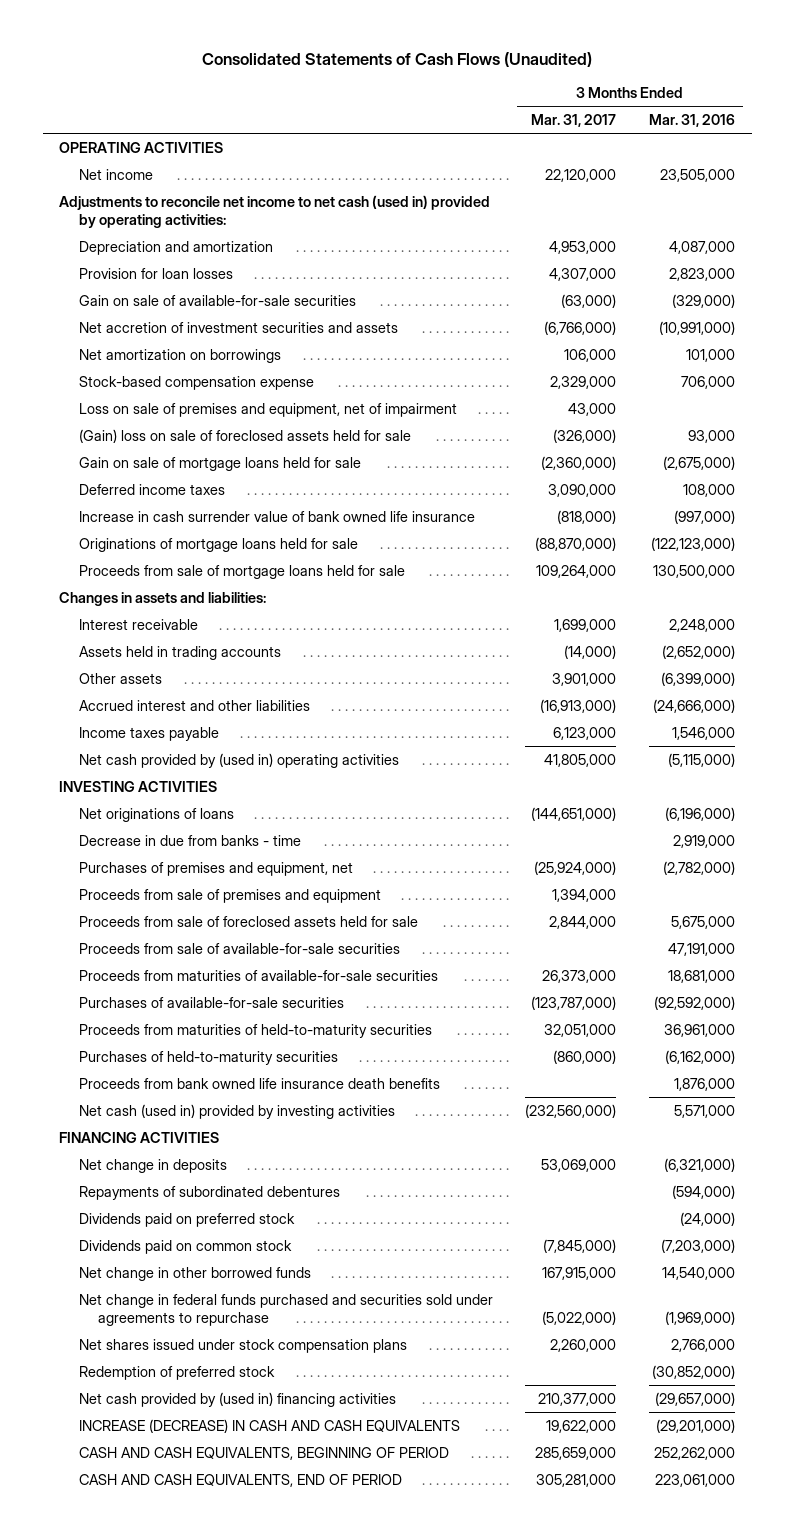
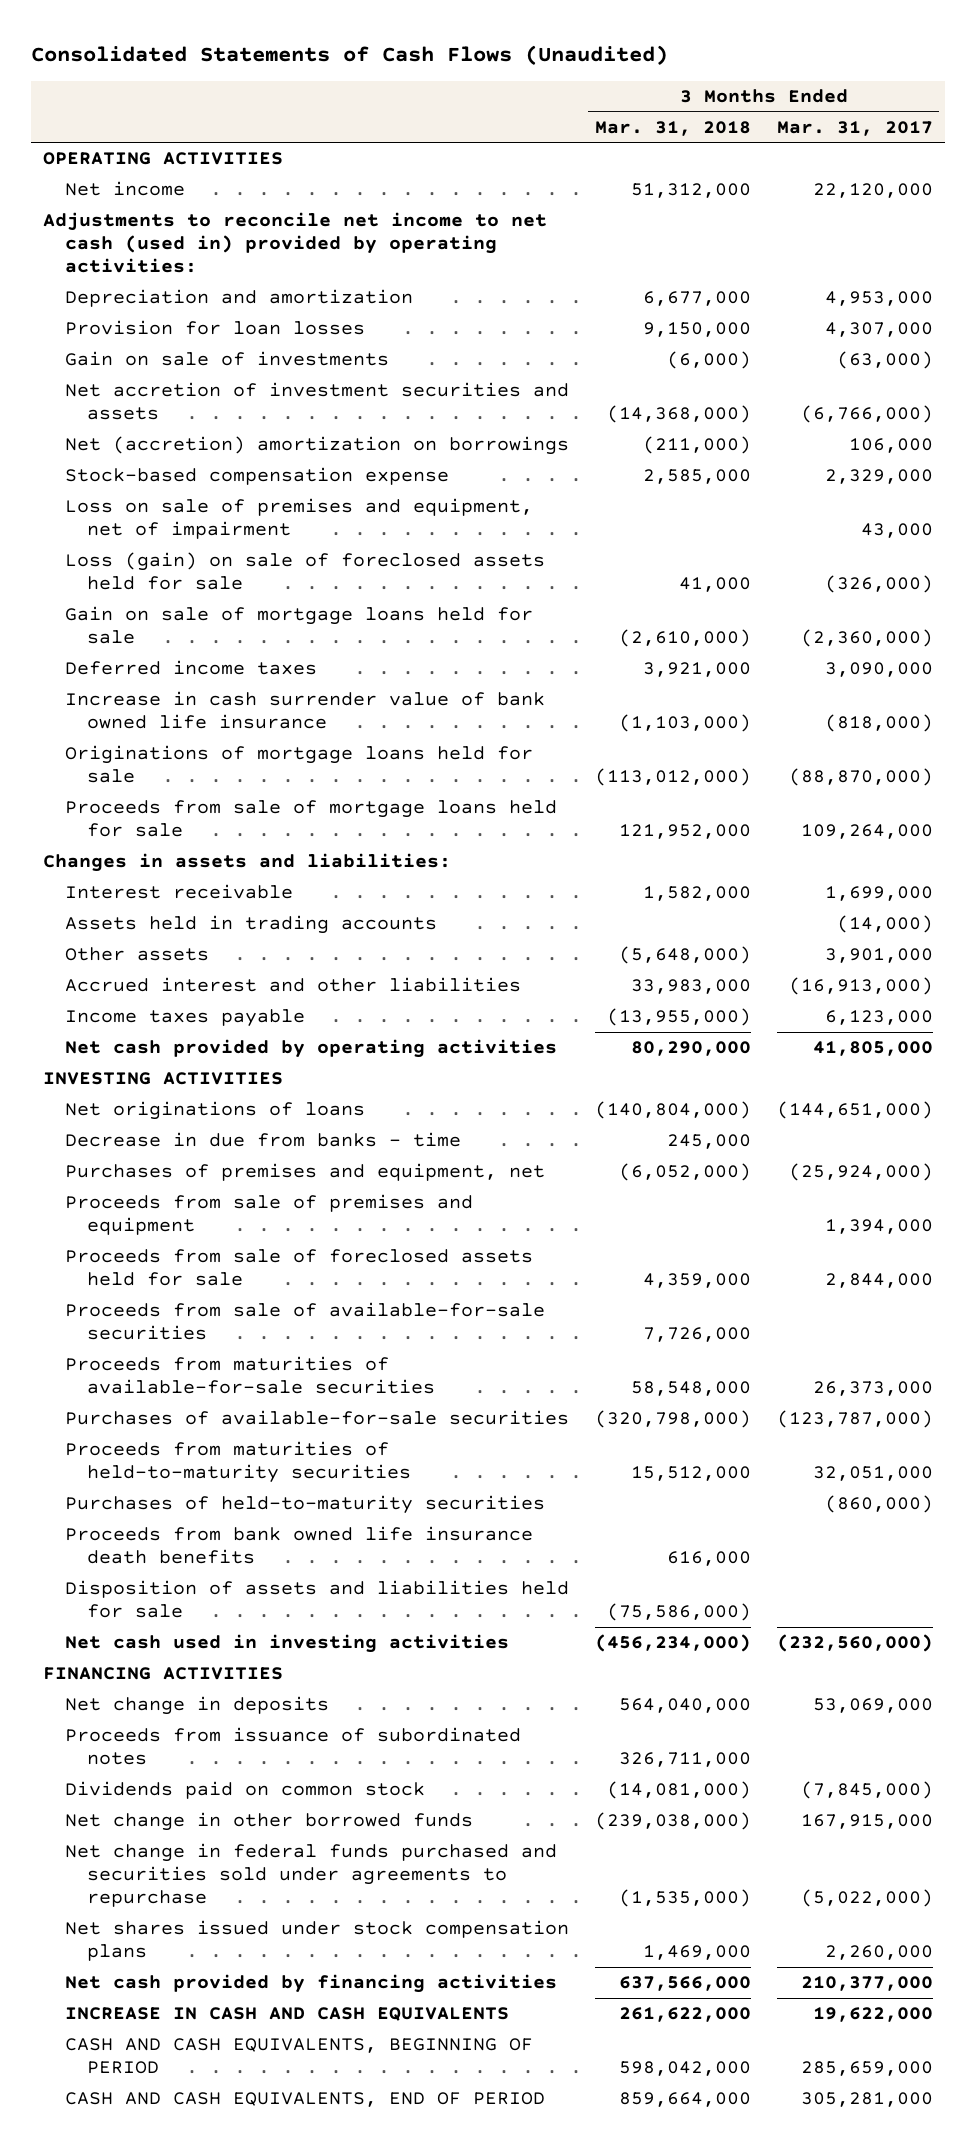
[649,114,736,128] Mar. 31, 2016 -> none
none -> [594,120,751,136] Mar. 31, 2018
[78,294,356,306] Gain on sale of available-for-sale securities -> [65,351,390,367] Gain on sale of investments
[78,348,281,363] Net amortization on borrowings -> [65,436,570,456] Net (accretion) amortization on borrowings
[78,428,411,443] (Gain) loss on sale of foreclosed assets held for sale -> [65,552,546,591] Loss (gain) on sale of foreclosed assets held for sale
[78,752,399,768] Net cash provided by (used in) operating activities -> [65,1039,558,1059] Net cash provided by operating activities
none -> [65,1580,570,1619] Disposition of assets and liabilities held for sale
[78,1103,395,1119] Net cash (used in) provided by investing activities -> [65,1634,510,1654] Net cash used in investing activities
[78,1185,340,1200] Repayments of subordinated debentures -> none
[78,1212,295,1227] Dividends paid on preferred stock -> none
none -> [65,1727,522,1766] Proceeds from issuance of subordinated notes
[78,1365,275,1380] Redemption of preferred stock -> none
[78,1391,396,1407] Net cash provided by (used in) financing activities -> [65,1974,558,1994] Net cash provided by financing activities
[78,1418,460,1433] INCREASE (DECREASE) IN CASH AND CASH EQUIVALENTS -> [65,2007,510,2022] INCREASE IN CASH AND CASH EQUIVALENTS

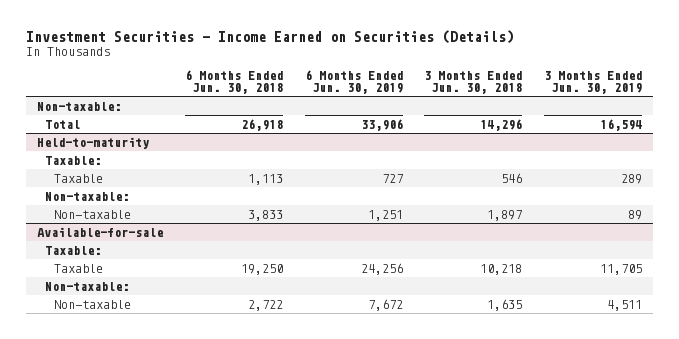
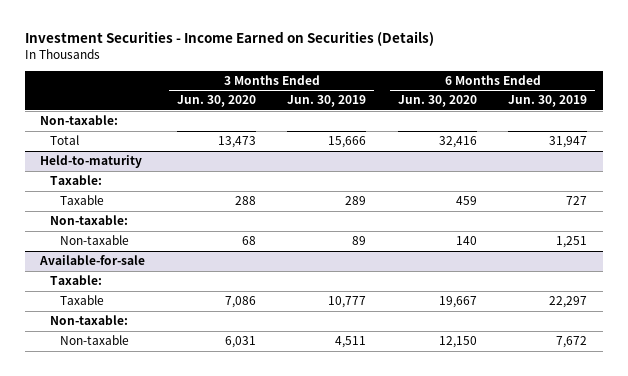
[184,70,283,95] 6 Months Ended Jun. 30, 2018 -> none
[424,71,523,95] 3 Months Ended Jun. 30, 2018 -> none
none -> [176,95,256,108] Jun. 30, 2020
none -> [397,95,477,108] Jun. 30, 2020
[360,118,403,131] 33,906 -> [549,136,588,149] 31,947
[600,118,643,131] 16,594 -> [328,136,367,149] 15,666
[360,262,403,275] 24,256 -> [549,296,588,309] 22,297
[600,263,643,275] 11,705 -> [328,296,367,309] 10,777

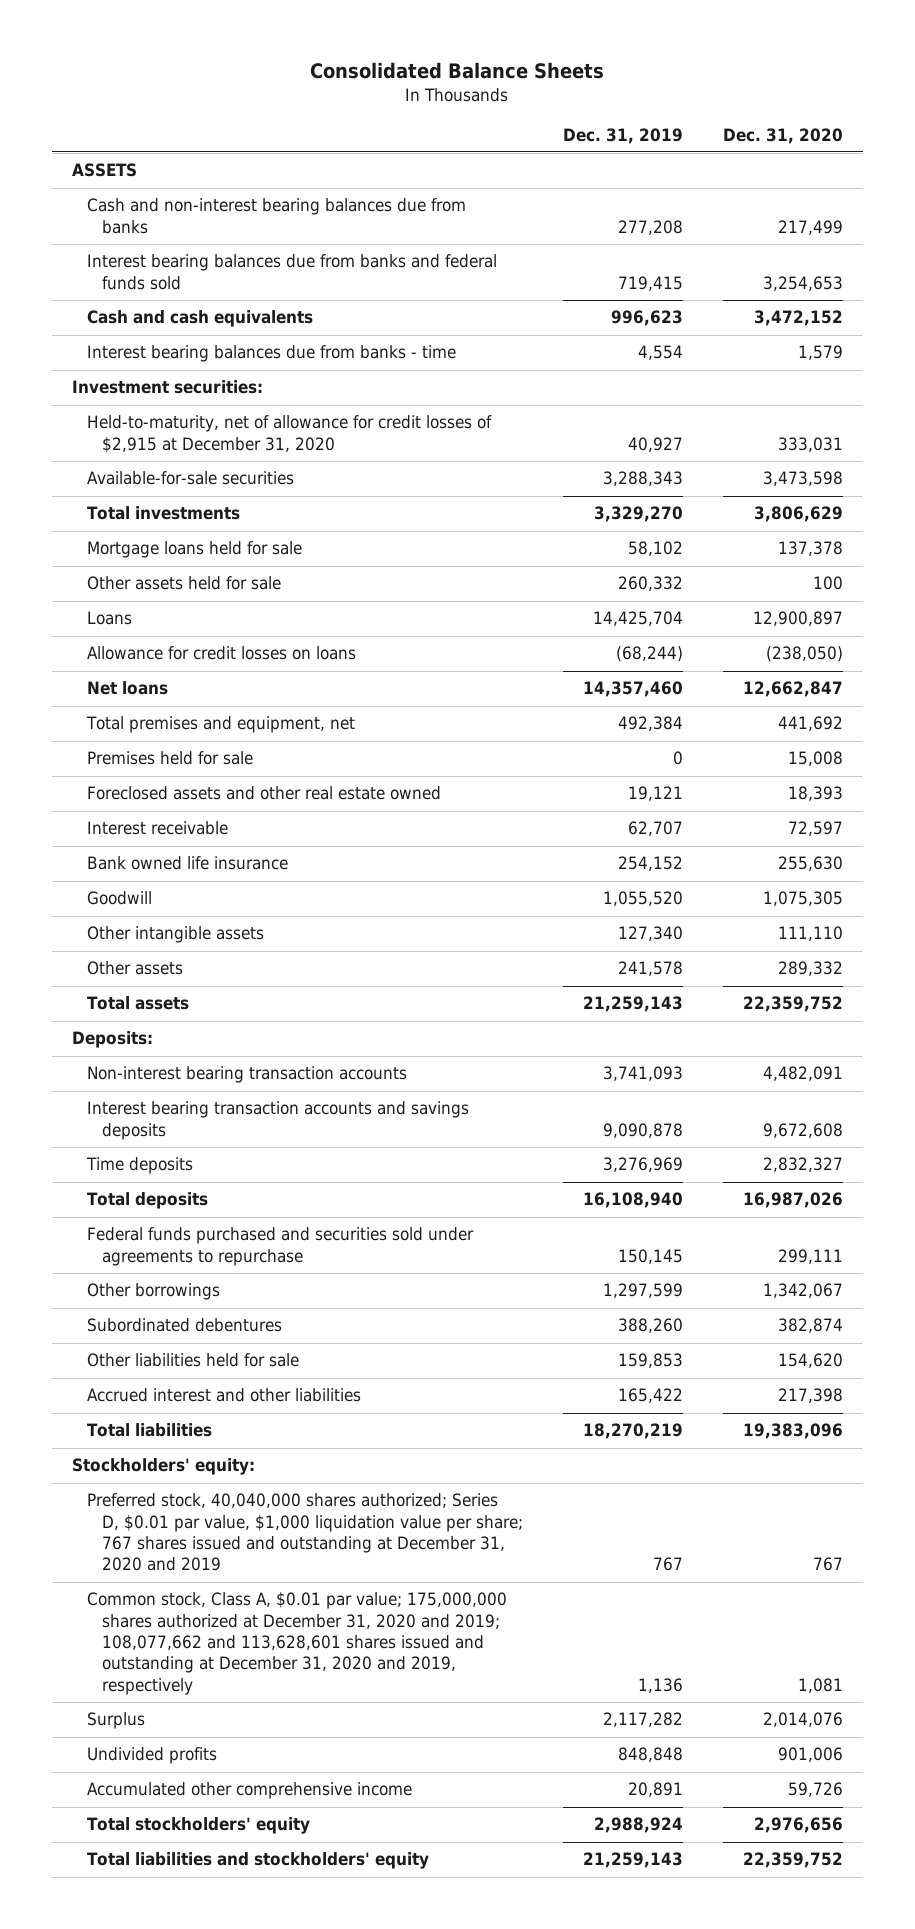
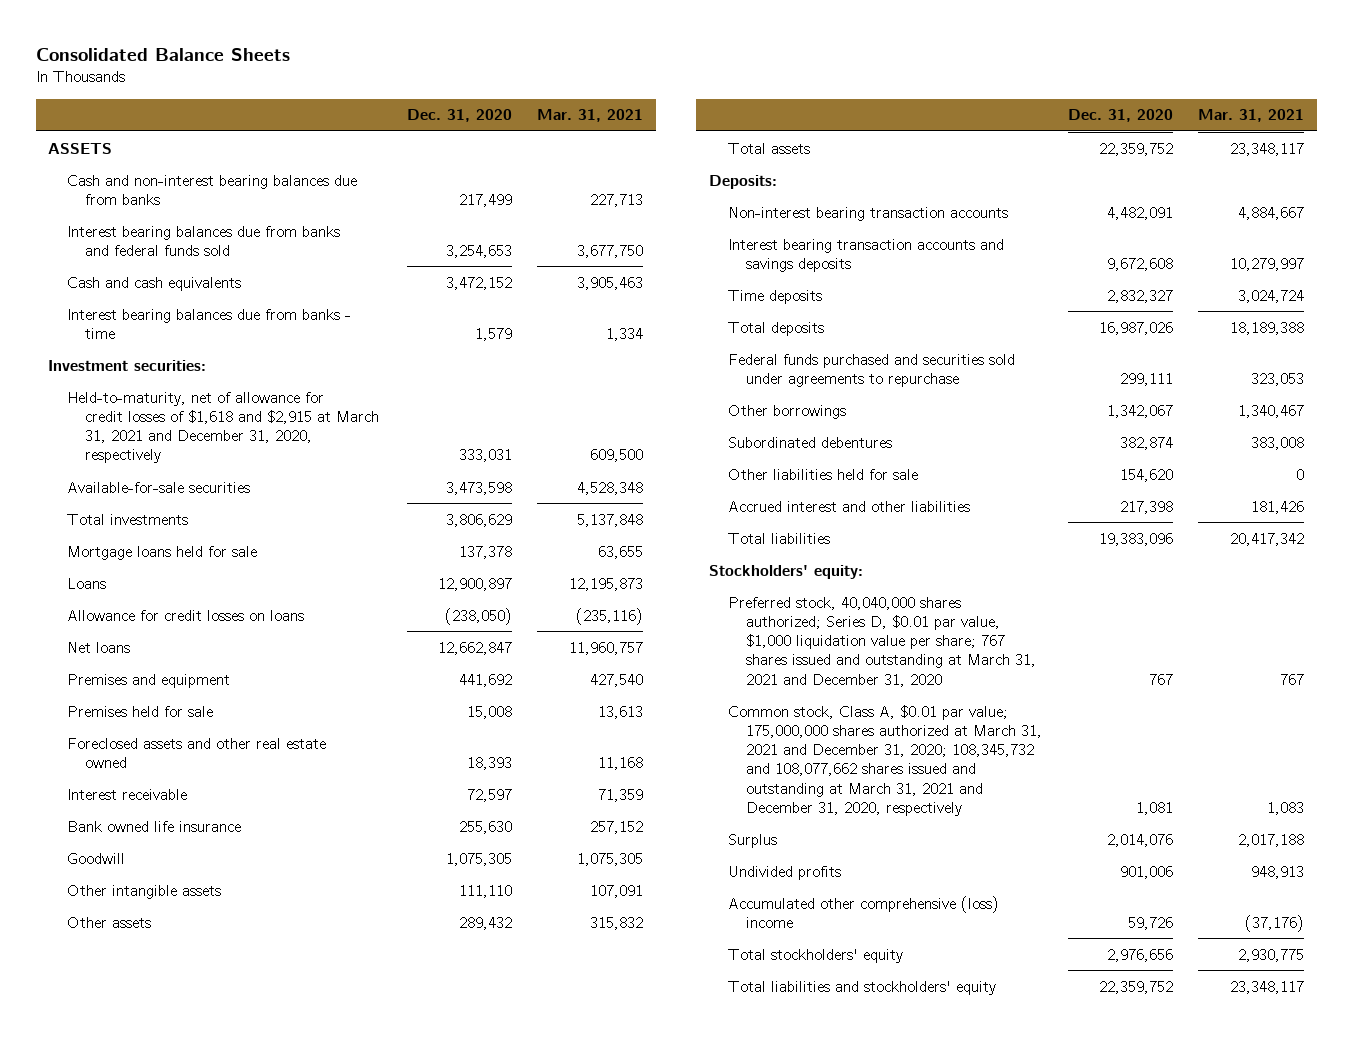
[563,127,684,144] Dec. 31, 2019 -> none
none -> [537,109,644,123] Mar. 31, 2021
[87,415,493,453] Held-to-maturity, net of allowance for credit losses of $2,915 at December 31, 2020 -> [66,391,380,464] Held-to-maturity, net of allowance for credit losses of $1,618 and $2,915 at March 31, 2021 and December 31, 2020, respectively
[87,576,282,591] Other assets held for sale -> none
[86,716,356,734] Total premises and equipment, net -> [66,673,230,688] Premises and equipment
[777,961,843,977] 289,332 -> [458,916,512,930] 289,432
[87,1493,524,1572] Preferred stock, 40,040,000 shares authorized; Series D, $0.01 par value, $1,000 liquidation value per share; 767 shares issued and outstanding at December 31, 2020 and 2019 -> [727,596,1037,687] Preferred stock, 40,040,000 shares authorized; Series D, $0.01 par value, $1,000 liquidation value per share; 767 shares issued and outstanding at March 31, 2021 and December 31, 2020
[87,1592,508,1695] Common stock, Class A, $0.01 par value; 175,000,000 shares authorized at December 31, 2020 and 2019; 108,077,662 and 113,628,601 shares issued and outstanding at December 31, 2020 and 2019, respectively -> [727,704,1043,817] Common stock, Class A, $0.01 par value; 175,000,000 shares authorized at March 31, 2021 and December 31, 2020; 108,345,732 and 108,077,662 shares issued and outstanding at March 31, 2021 and December 31, 2020, respectively
[87,1782,413,1800] Accumulated other comprehensive income -> [727,895,999,928] Accumulated other comprehensive (loss) income

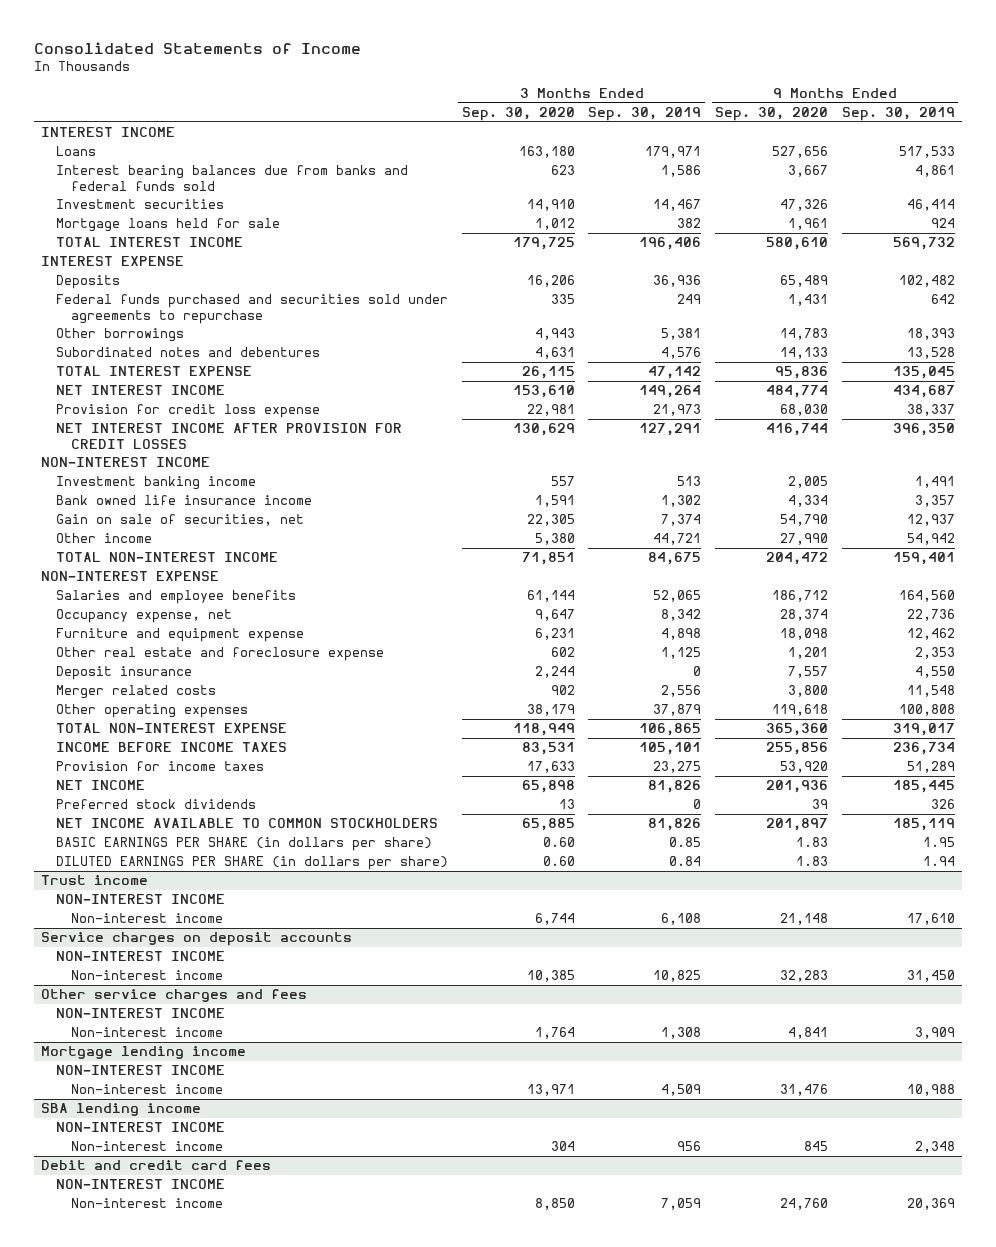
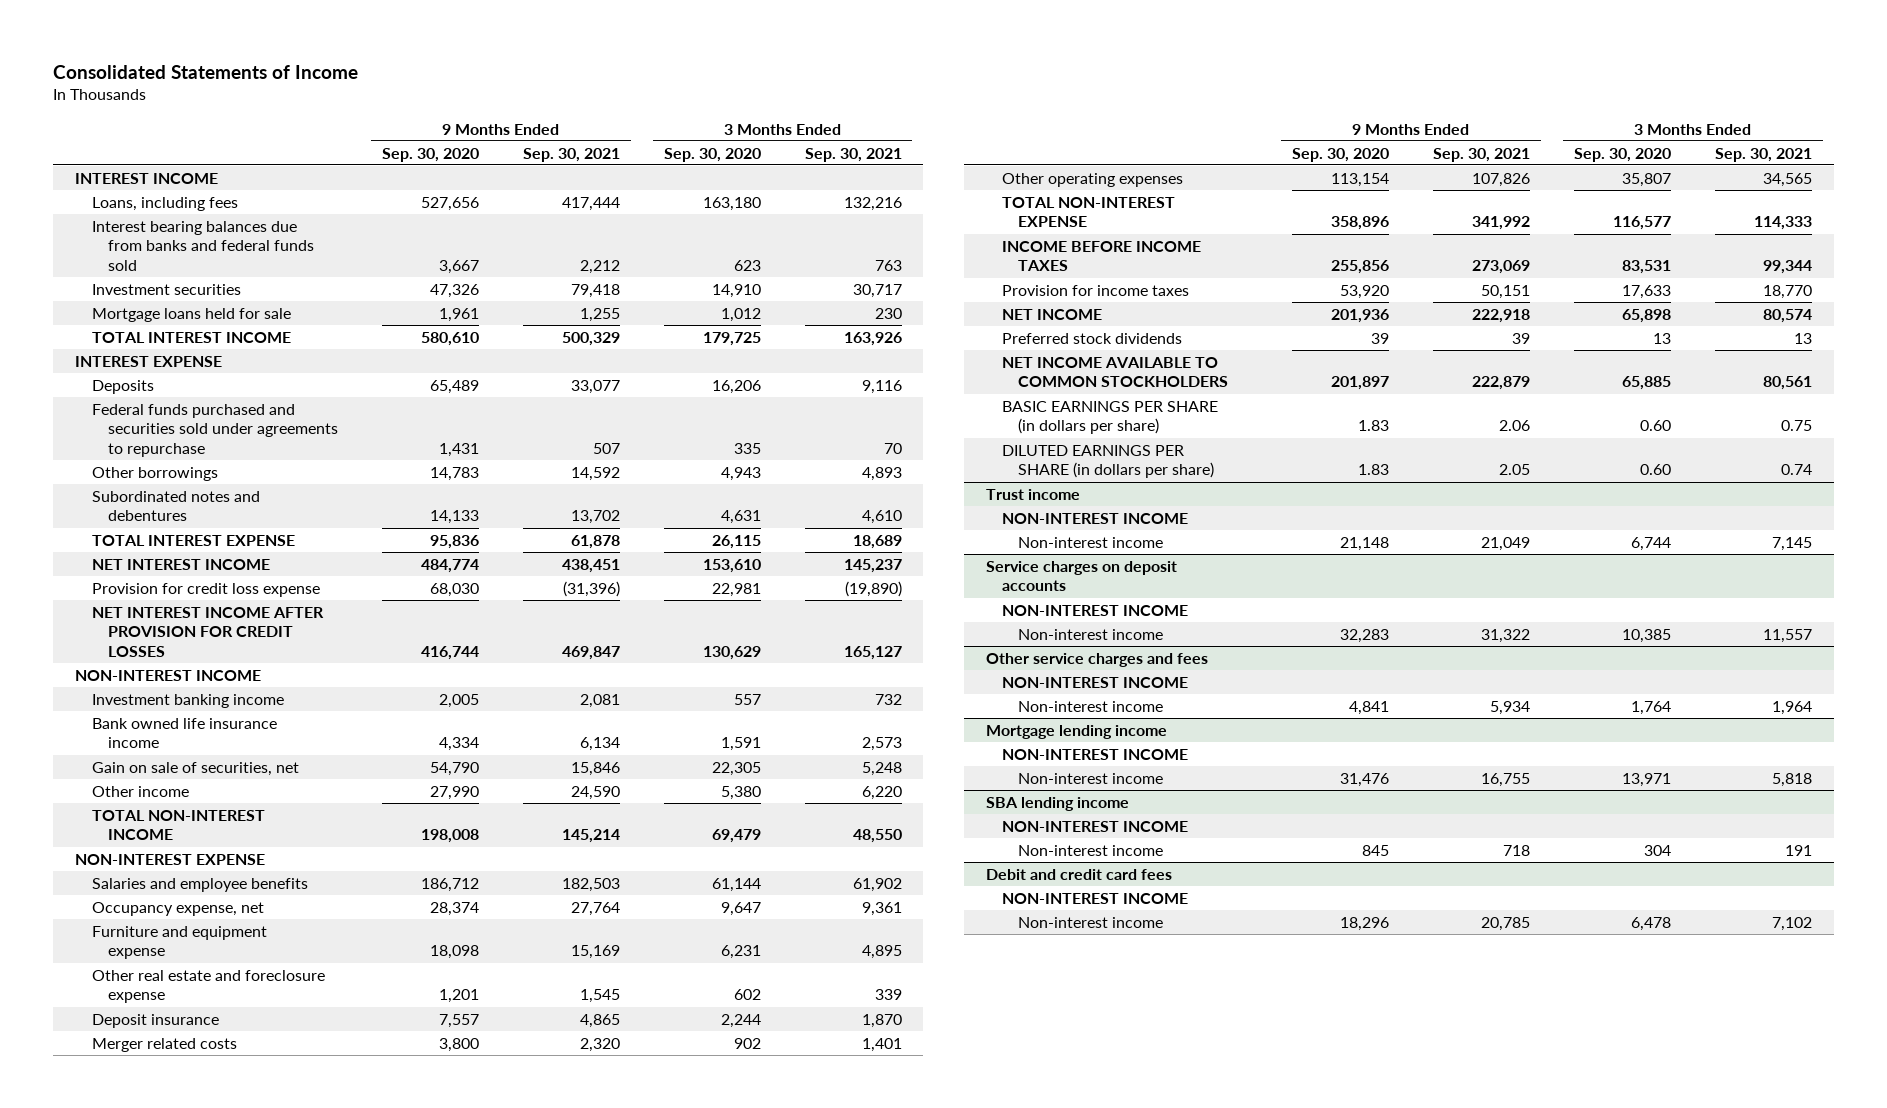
[588,107,702,122] Sep. 30, 2019 -> none
[841,107,955,122] Sep. 30, 2019 -> none
none -> [522,147,620,162] Sep. 30, 2021
none -> [804,147,902,162] Sep. 30, 2021
[56,146,97,157] Loans -> [91,196,238,211] Loans, including fees
[521,552,575,566] 71,851 -> [711,829,761,844] 69,479
[766,552,829,566] 204,472 -> [420,829,479,844] 198,008
[526,704,575,717] 38,179 -> [1622,172,1672,187] 35,807
[772,704,829,717] 119,618 -> [1331,172,1390,187] 113,154
[512,723,575,737] 118,949 -> [1613,216,1672,231] 116,577
[766,723,829,737] 365,360 -> [1331,216,1390,231] 358,896
[534,1198,575,1211] 8,850 -> [1631,916,1672,931] 6,478
[780,1198,829,1211] 24,760 -> [1340,916,1390,931] 18,296

